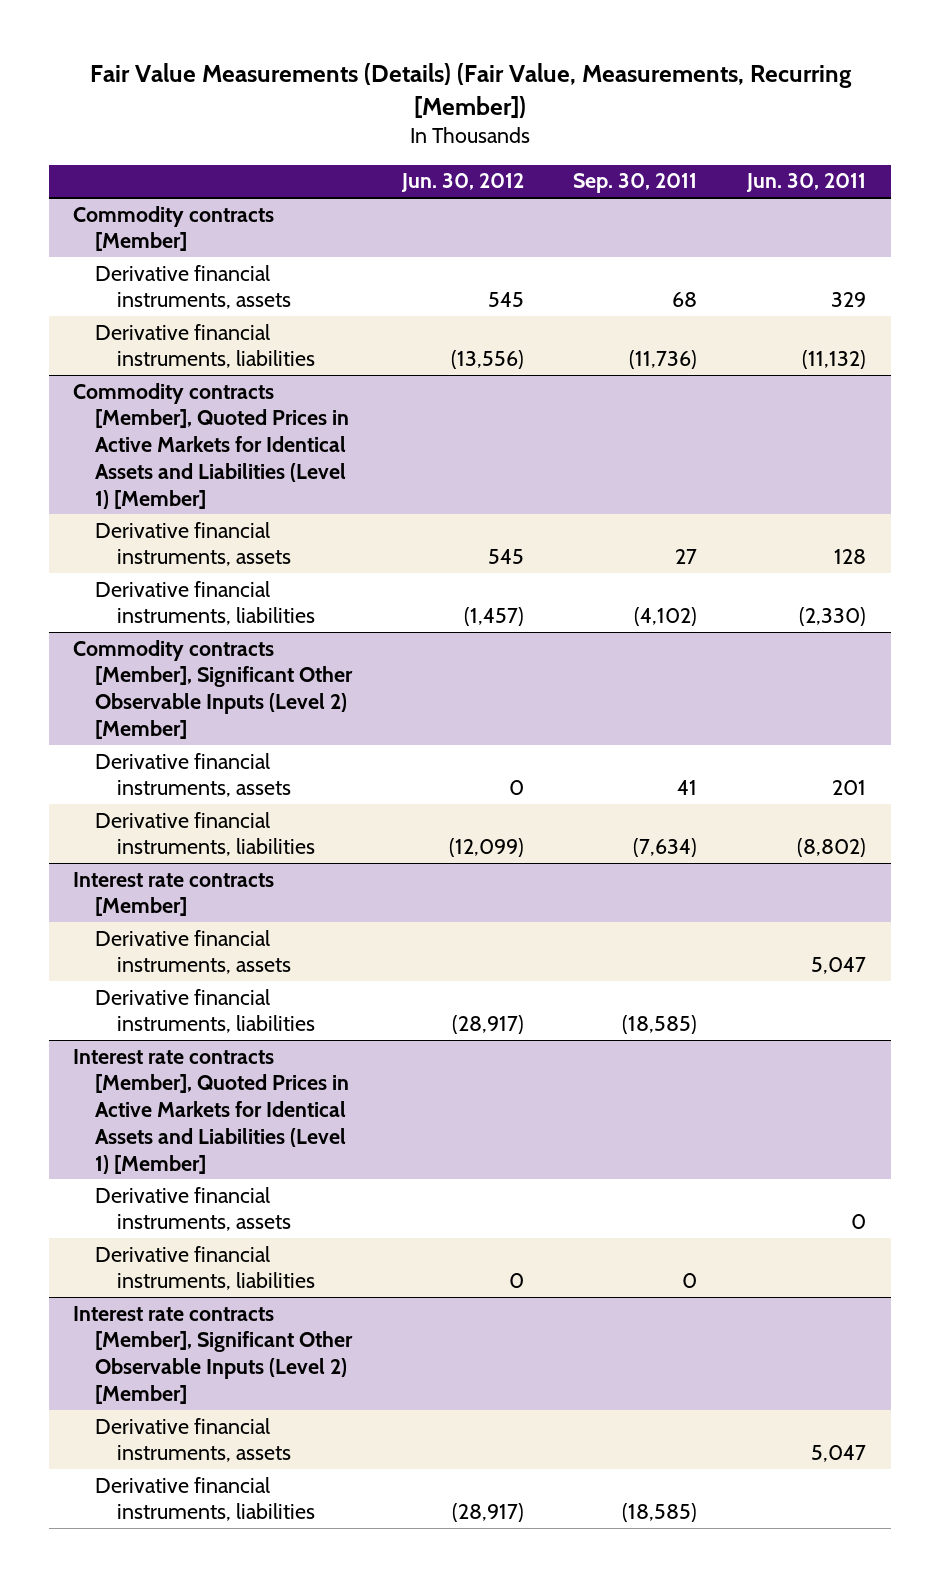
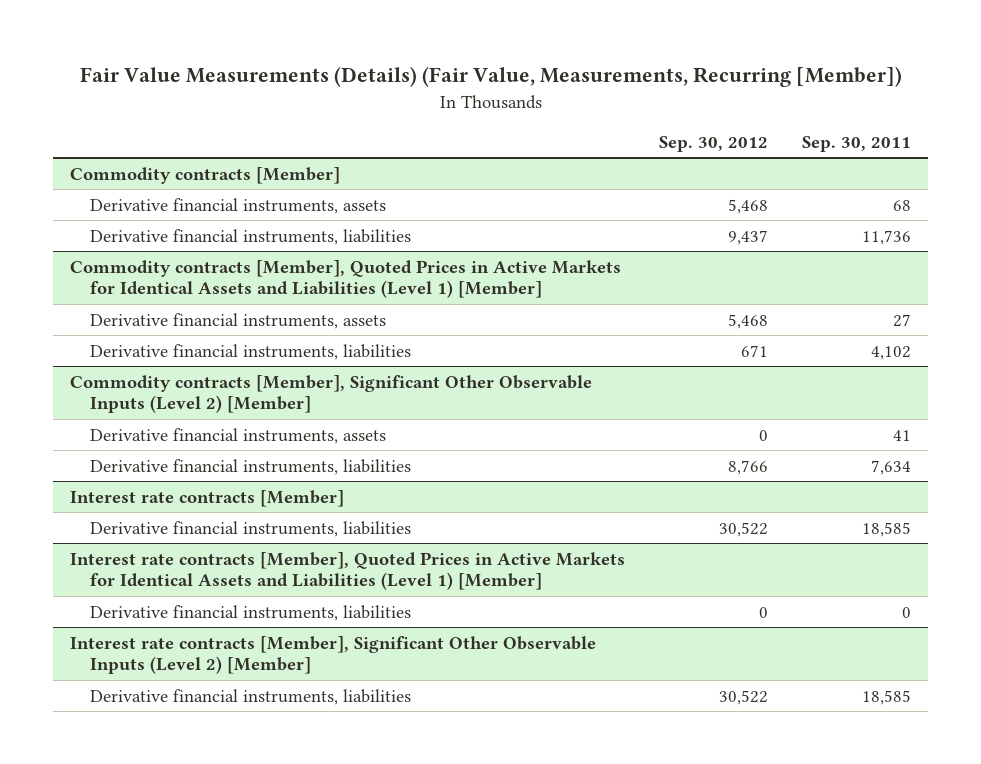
[400,173,524,193] Jun. 30, 2012 -> none
[745,173,866,193] Jun. 30, 2011 -> none
none -> [659,135,769,152] Sep. 30, 2012
[629,350,698,370] (11,736) -> [862,229,912,245] 11,736
[634,607,698,627] (4,102) -> [871,345,912,360] 4,102
[633,838,698,858] (7,634) -> [871,459,912,475] 7,634
[95,929,291,975] Derivative financial instruments, assets -> none
[622,1015,698,1035] (18,585) -> [862,521,912,537] 18,585
[95,1186,291,1232] Derivative financial instruments, assets -> none
[95,1417,291,1463] Derivative financial instruments, assets -> none
[622,1503,698,1523] (18,585) -> [862,689,912,705] 18,585

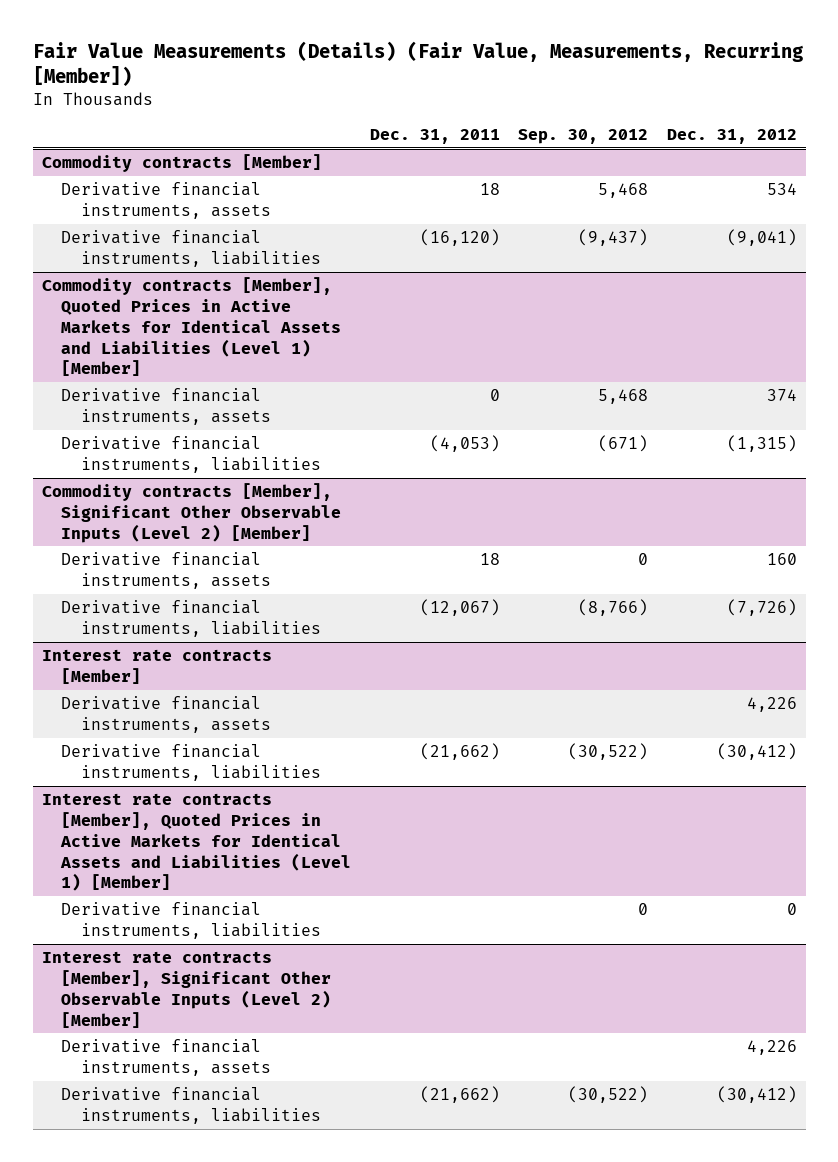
[802,135,912,152] Sep. 30, 2011 -> none
none -> [369,129,500,145] Dec. 31, 2011
none -> [666,129,797,145] Dec. 31, 2012
[728,229,769,245] 9,437 -> [578,229,649,247] (9,437)
[741,344,769,357] 671 -> [598,435,649,453] (671)
[728,459,769,475] 8,766 -> [578,599,649,617] (8,766)
none -> [61,696,271,733] Derivative financial instruments, assets
[719,521,769,537] 30,522 -> [568,743,649,761] (30,522)
none -> [61,1039,271,1076] Derivative financial instruments, assets
[719,689,769,705] 30,522 -> [568,1086,649,1104] (30,522)

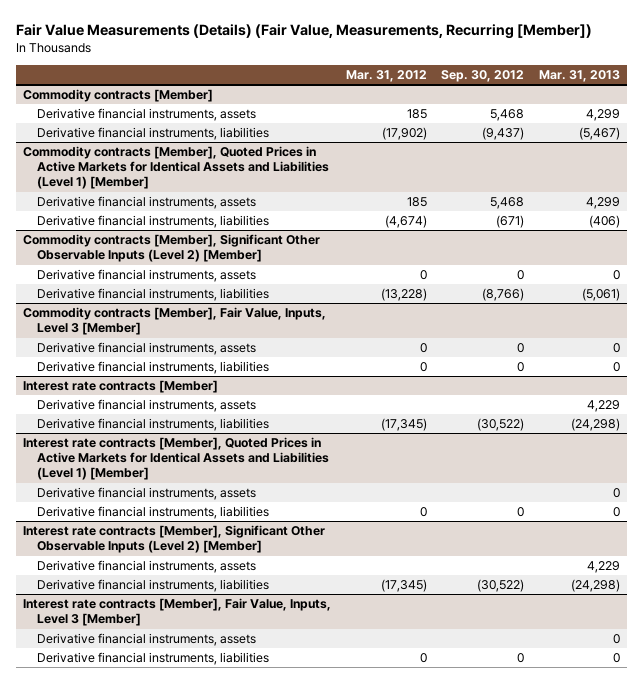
[369,129,500,145] Dec. 31, 2011 -> none
[666,129,797,145] Dec. 31, 2012 -> none
none -> [345,69,427,82] Mar. 31, 2012
none -> [538,69,620,82] Mar. 31, 2013
none -> [23,307,327,336] Commodity contracts [Member], Fair Value, Inputs, Level 3 [Member]
none -> [37,342,257,356] Derivative financial instruments, assets
none -> [37,361,270,375] Derivative financial instruments, liabilities
none -> [37,487,257,501] Derivative financial instruments, assets
none -> [23,598,332,627] Interest rate contracts [Member], Fair Value, Inputs, Level 3 [Member]
none -> [37,633,257,647] Derivative financial instruments, assets
none -> [37,652,270,666] Derivative financial instruments, liabilities

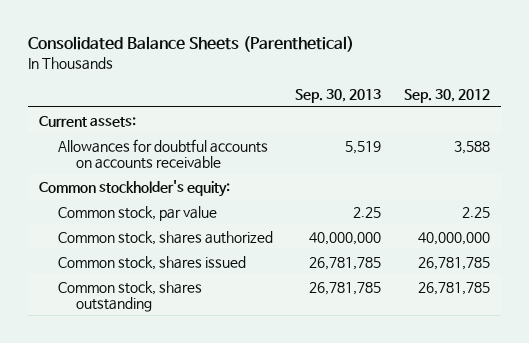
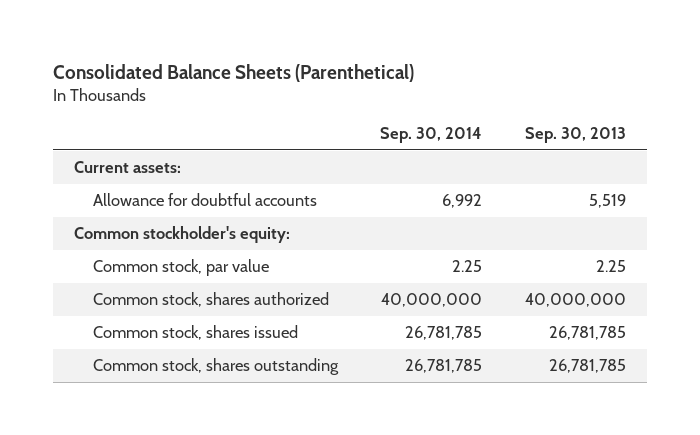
[403,89,490,104] Sep. 30, 2012 -> none
none -> [380,127,483,144] Sep. 30, 2014
[57,138,268,169] Allowances for doubtful accounts on accounts receivable -> [93,193,318,207] Allowance for doubtful accounts

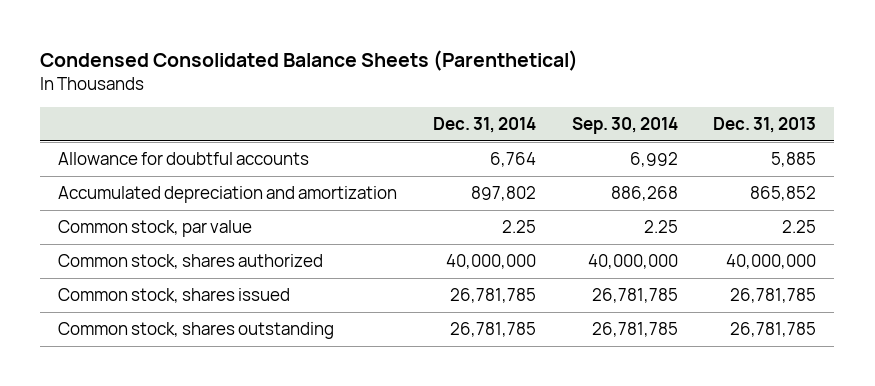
[53,63,415,82] Consolidated Balance Sheets (Parenthetical) -> [40,50,579,72] Condensed Consolidated Balance Sheets (Parenthetical)
[524,127,626,144] Sep. 30, 2013 -> none
none -> [433,117,537,134] Dec. 31, 2014
none -> [713,117,817,134] Dec. 31, 2013
[74,161,182,174] Current assets: -> none
[74,226,291,244] Common stockholder's equity: -> none
none -> [58,186,398,204] Accumulated depreciation and amortization

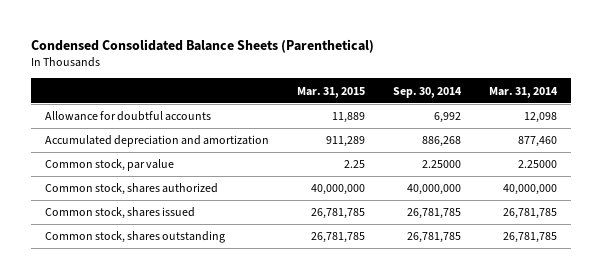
[433,117,537,134] Dec. 31, 2014 -> none
[713,117,817,134] Dec. 31, 2013 -> none
none -> [297,86,366,98] Mar. 31, 2015
none -> [488,86,558,98] Mar. 31, 2014
[643,220,678,234] 2.25 -> [422,160,462,169] 2.25000

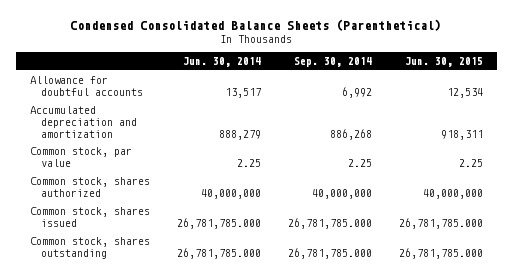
[297,86,366,98] Mar. 31, 2015 -> none
[488,86,558,98] Mar. 31, 2014 -> none
none -> [182,57,261,68] Jun. 30, 2014
none -> [405,57,484,68] Jun. 30, 2015
[422,160,462,169] 2.25000 -> [348,158,373,167] 2.25
[407,208,462,220] 26,781,785 -> [288,217,373,229] 26,781,785.000
[407,232,462,244] 26,781,785 -> [288,247,373,259] 26,781,785.000

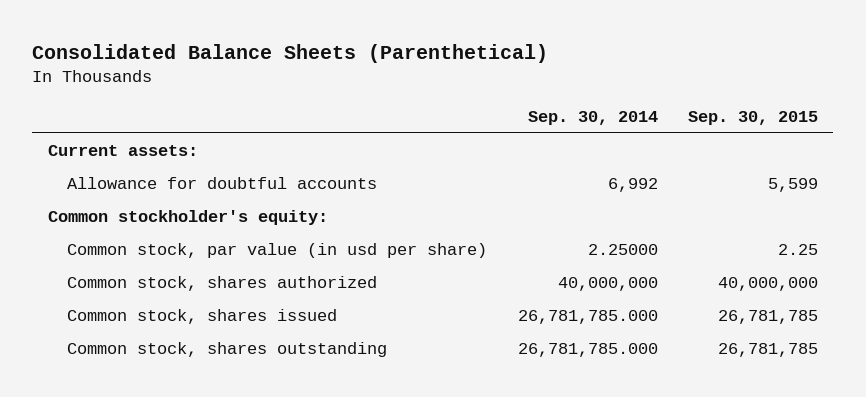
[70,19,442,32] Condensed Consolidated Balance Sheets (Parenthetical) -> [32,44,549,64] Consolidated Balance Sheets (Parenthetical)
[182,57,261,68] Jun. 30, 2014 -> none
[405,57,484,68] Jun. 30, 2015 -> none
none -> [688,110,819,125] Sep. 30, 2015
none -> [47,145,198,157] Current assets:
[29,106,137,138] Accumulated depreciation and amortization -> none
none -> [47,210,328,226] Common stockholder's equity:
[29,147,132,167] Common stock, par value -> [67,243,488,259] Common stock, par value (in usd per share)
[348,158,373,167] 2.25 -> [587,244,658,256] 2.25000

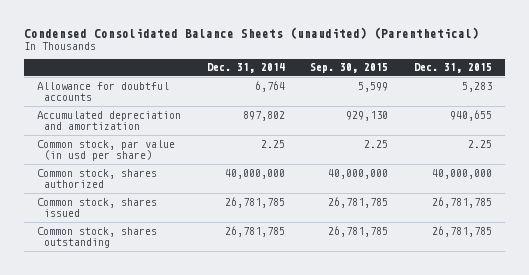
[32,44,549,64] Consolidated Balance Sheets (Parenthetical) -> [24,26,480,39] Condensed Consolidated Balance Sheets (unaudited) (Parenthetical)
[527,110,658,125] Sep. 30, 2014 -> none
none -> [206,63,285,74] Dec. 31, 2014
none -> [413,63,492,74] Dec. 31, 2015
[47,145,198,157] Current assets: -> none
[47,210,328,226] Common stockholder's equity: -> none
none -> [37,110,182,131] Accumulated depreciation and amortization

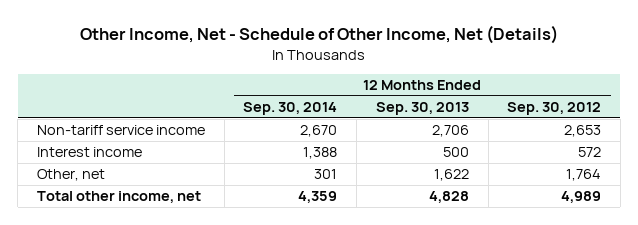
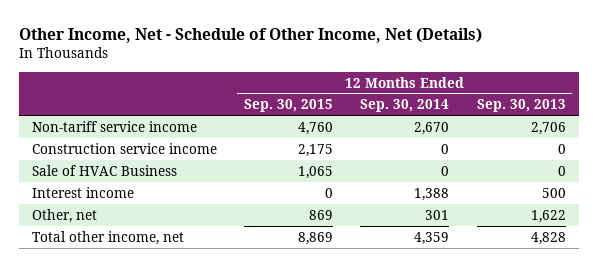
[507,102,602,116] Sep. 30, 2012 -> none
none -> [244,99,334,113] Sep. 30, 2015
none -> [32,142,218,154] Construction service income
none -> [32,164,178,176] Sale of HVAC Business

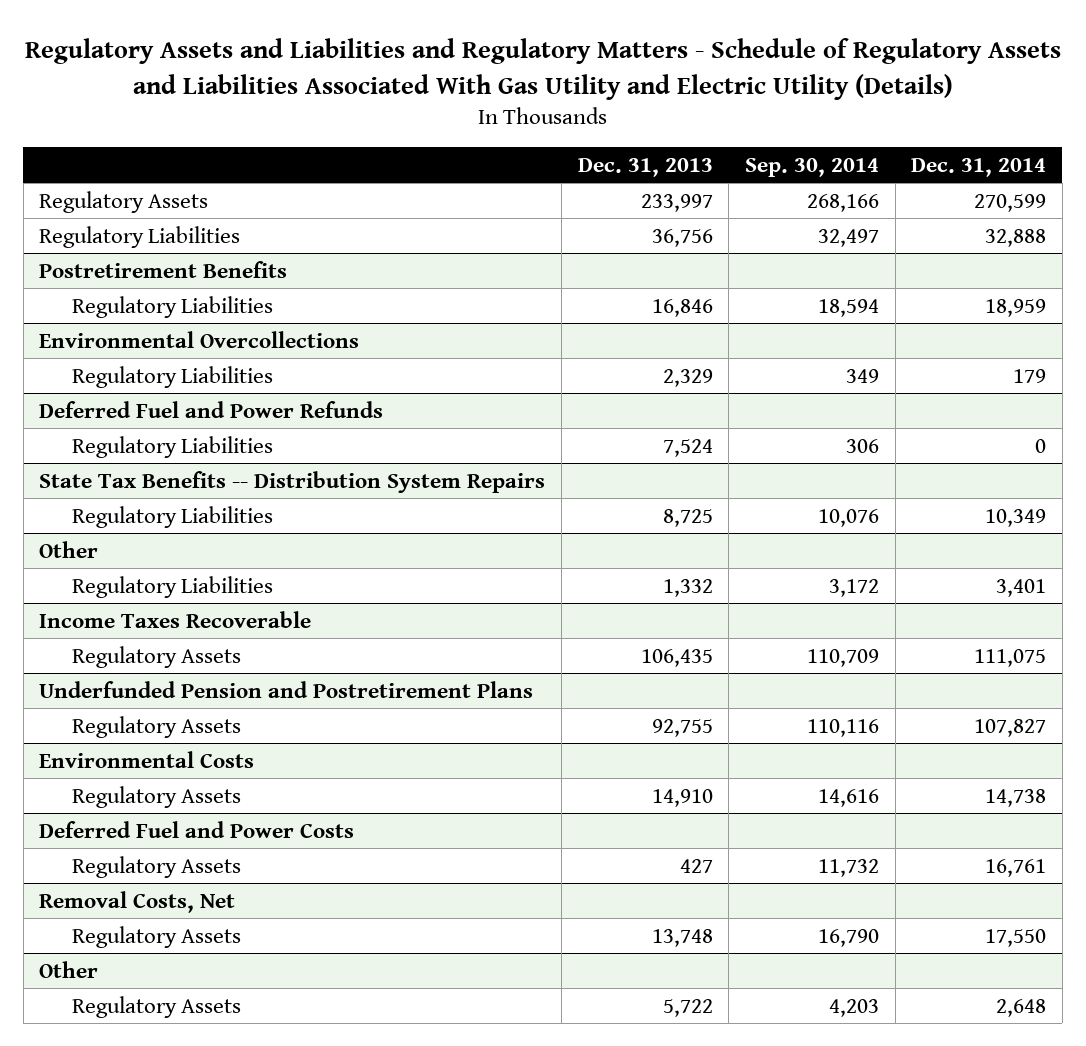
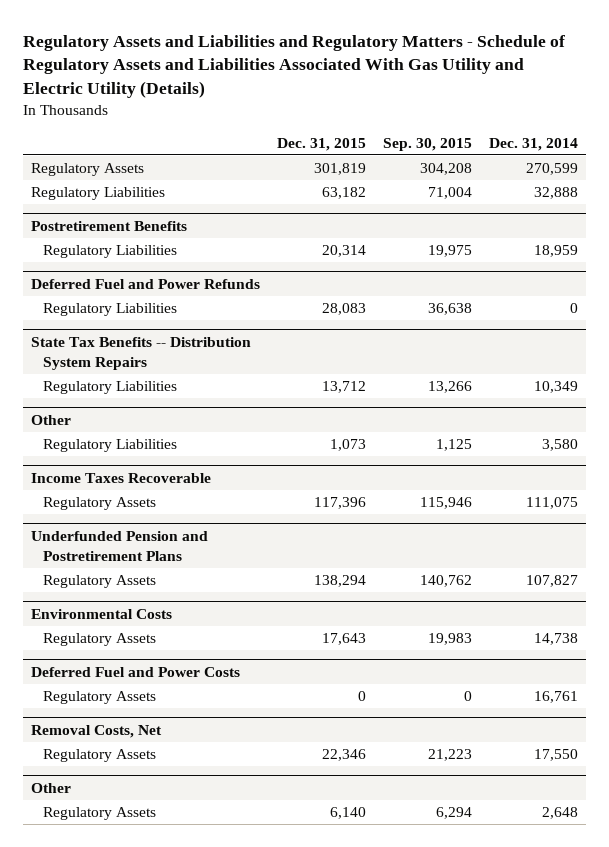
[577,157,713,177] Dec. 31, 2013 -> none
[744,157,879,177] Sep. 30, 2014 -> none
none -> [276,137,366,151] Dec. 31, 2015
none -> [382,137,472,151] Sep. 30, 2015
[39,330,360,348] Environmental Overcollections -> none
[71,365,273,388] Regulatory Liabilities -> none
[996,578,1047,597] 3,401 -> [541,439,578,452] 3,580

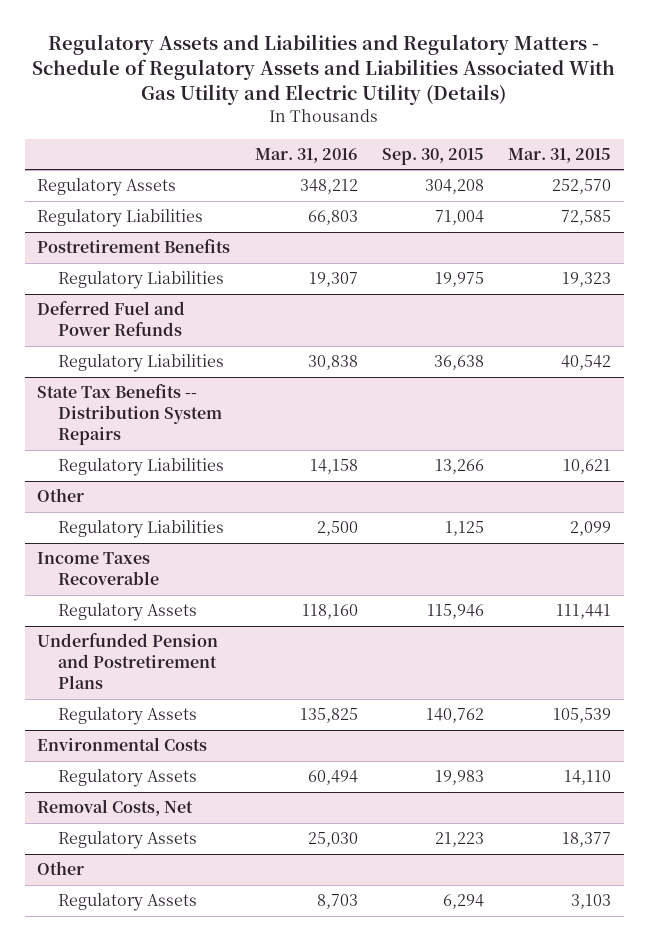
[276,137,366,151] Dec. 31, 2015 -> none
[488,137,578,151] Dec. 31, 2014 -> none
none -> [254,147,358,163] Mar. 31, 2016
none -> [508,147,612,163] Mar. 31, 2015
[31,667,241,678] Deferred Fuel and Power Costs -> none
[42,691,156,705] Regulatory Assets -> none

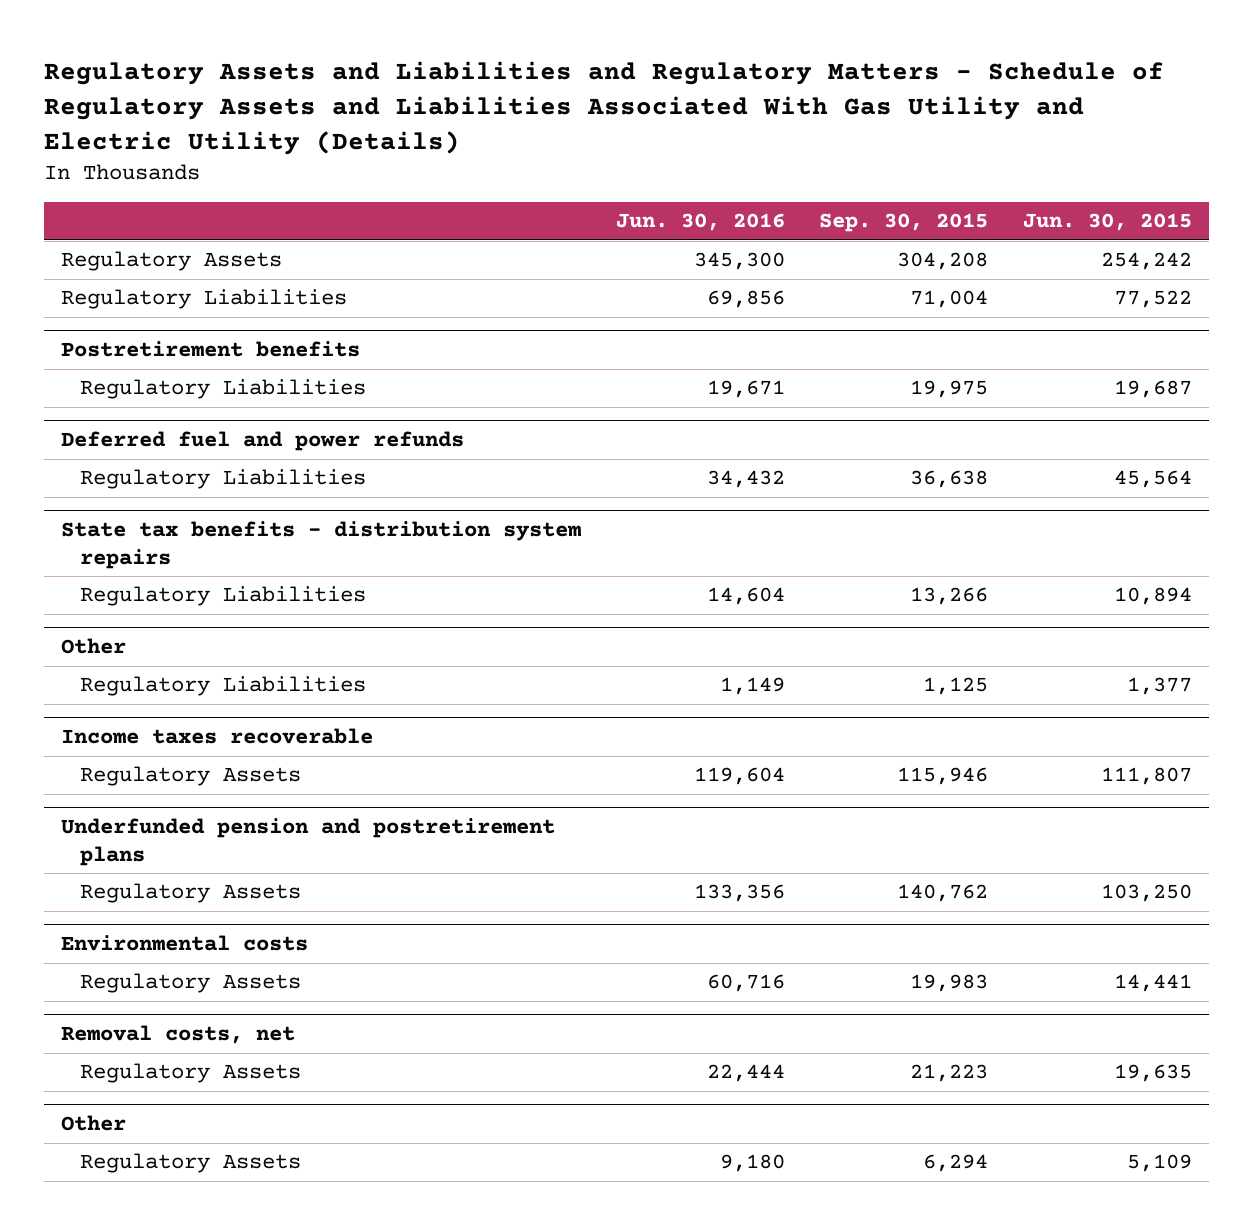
[254,147,358,163] Mar. 31, 2016 -> none
[508,147,612,163] Mar. 31, 2015 -> none
none -> [615,213,785,232] Jun. 30, 2016
none -> [1022,213,1192,232] Jun. 30, 2015
[37,239,231,254] Postretirement Benefits -> [60,341,360,358] Postretirement benefits
[37,301,186,337] Deferred Fuel and Power Refunds -> [60,431,464,452] Deferred fuel and power refunds
[37,384,223,446] State Tax Benefits -- Distribution System Repairs -> [60,521,581,569] State tax benefits - distribution system repairs
[37,552,160,586] Income Taxes Recoverable -> [60,728,373,745] Income taxes recoverable
[37,633,219,690] Underfunded Pension and Postretirement Plans -> [60,818,555,866] Underfunded pension and postretirement plans
[37,737,208,752] Environmental Costs -> [60,935,308,952] Environmental costs
[37,799,194,817] Removal Costs, Net -> [60,1025,295,1045] Removal costs, net

